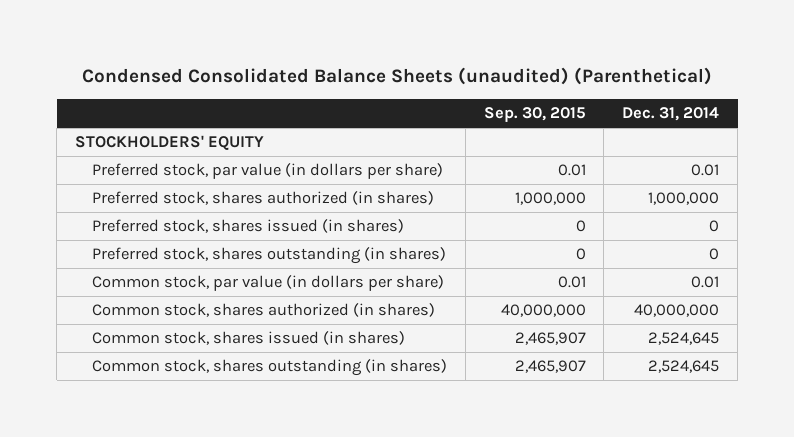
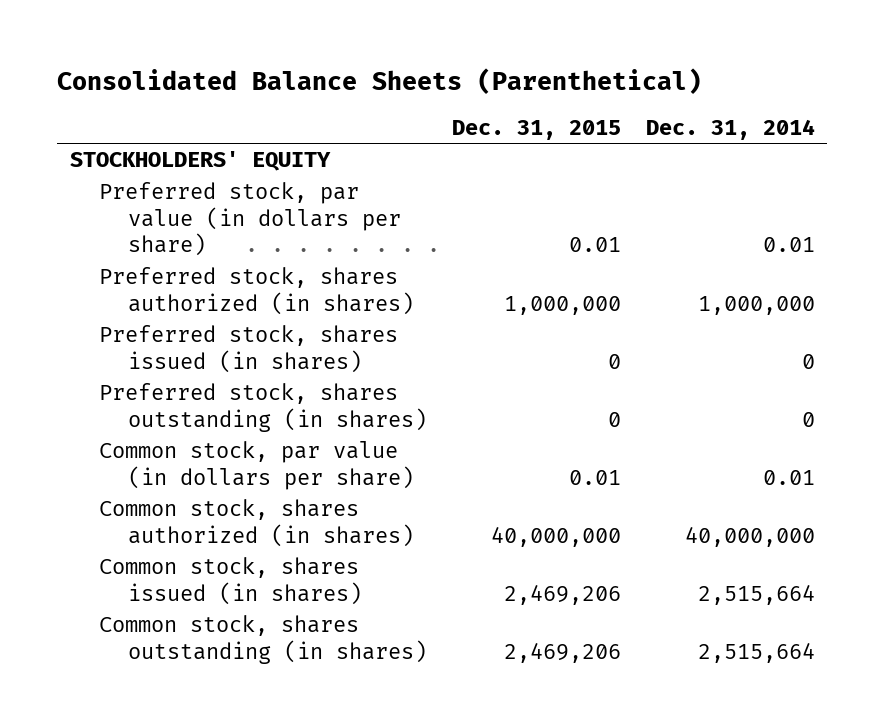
[82,67,713,86] Condensed Consolidated Balance Sheets (unaudited) (Parenthetical) -> [57,68,703,95] Consolidated Balance Sheets (Parenthetical)
[483,107,586,123] Sep. 30, 2015 -> none
none -> [451,119,621,140] Dec. 31, 2015
[648,332,720,346] 2,524,645 -> [697,584,815,605] 2,515,664
[648,360,720,374] 2,524,645 -> [697,642,815,663] 2,515,664

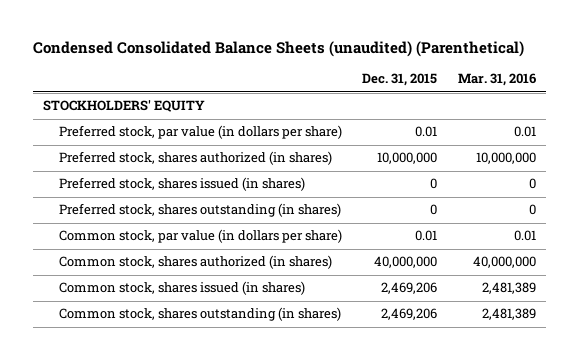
[57,68,703,95] Consolidated Balance Sheets (Parenthetical) -> [32,40,524,57] Condensed Consolidated Balance Sheets (unaudited) (Parenthetical)
[645,118,815,140] Dec. 31, 2014 -> none
none -> [457,73,536,87] Mar. 31, 2016
[503,295,621,315] 1,000,000 -> [377,152,438,165] 10,000,000

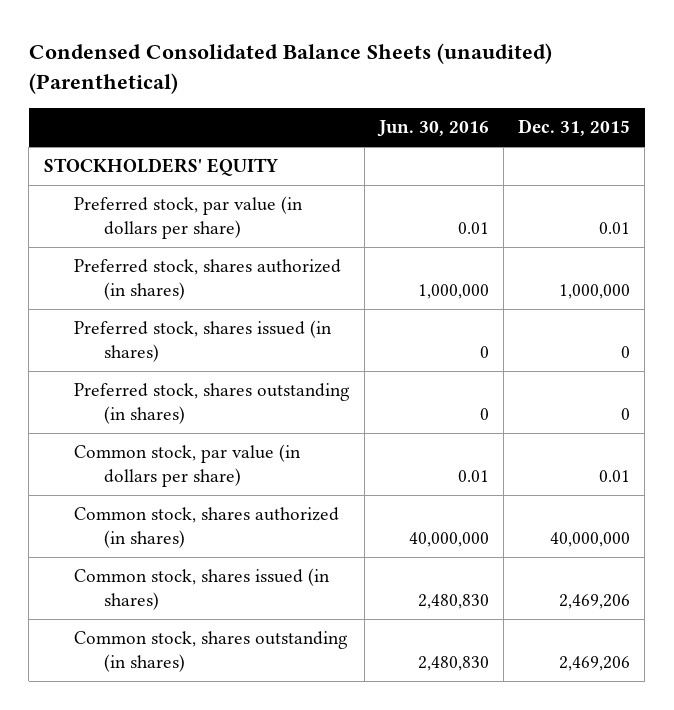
[457,73,536,87] Mar. 31, 2016 -> none
none -> [376,120,489,138] Jun. 30, 2016
[377,152,438,165] 10,000,000 -> [559,284,631,300] 1,000,000

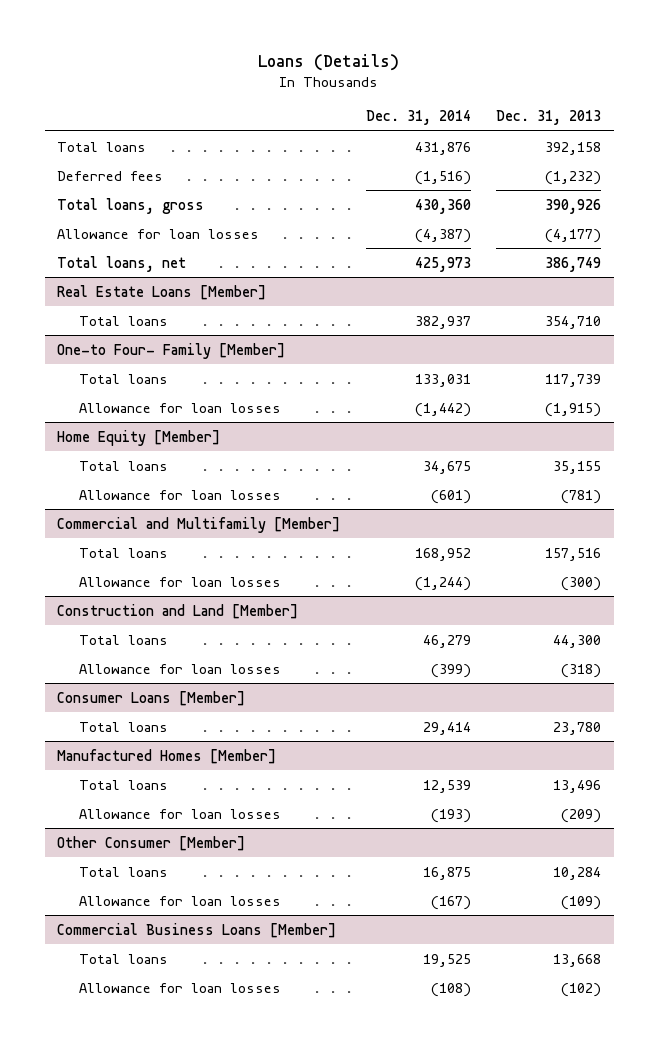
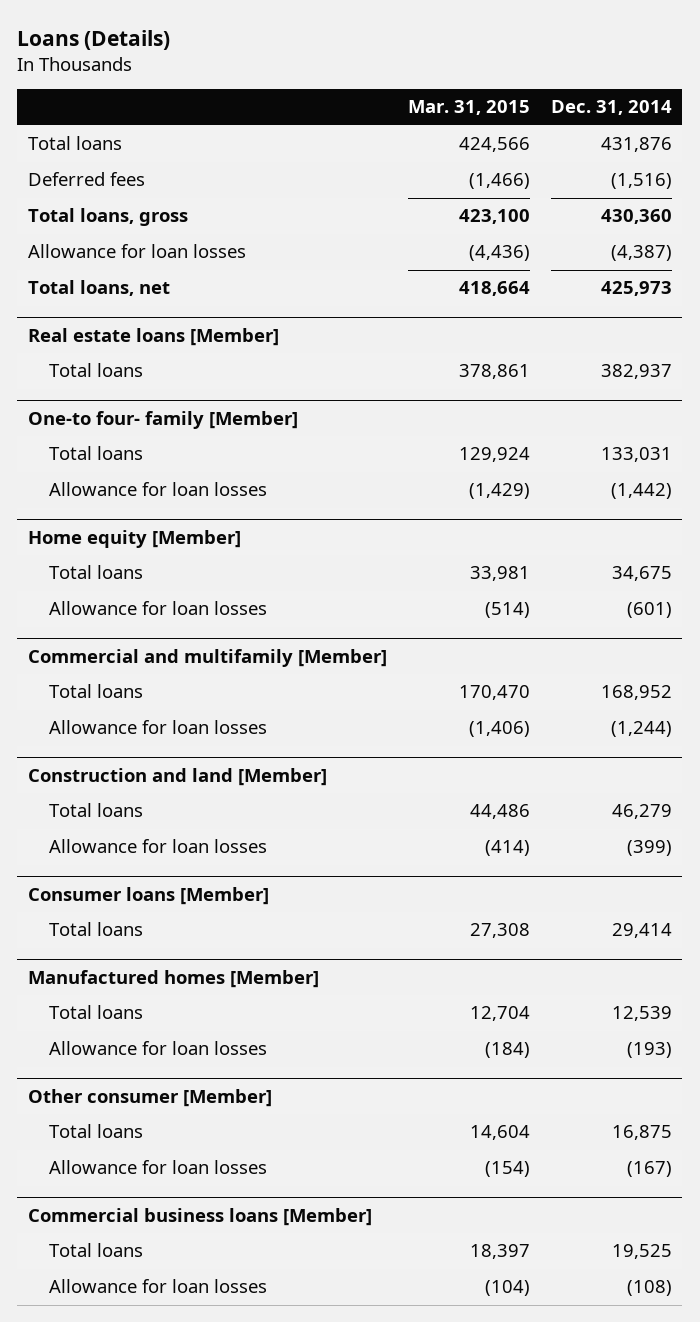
[496,110,602,126] Dec. 31, 2013 -> none
none -> [407,100,530,116] Mar. 31, 2015
[57,284,267,300] Real Estate Loans [Member] -> [27,327,279,346] Real estate loans [Member]
[57,342,286,359] One-to Four- Family [Member] -> [27,410,298,429] One-to four- family [Member]
[57,429,221,446] Home Equity [Member] -> [27,529,241,548] Home equity [Member]
[57,516,341,533] Commercial and Multifamily [Member] -> [27,648,387,667] Commercial and multifamily [Member]
[57,603,299,619] Construction and Land [Member] -> [27,767,327,786] Construction and land [Member]
[57,690,246,706] Consumer Loans [Member] -> [27,886,269,905] Consumer loans [Member]
[57,748,277,764] Manufactured Homes [Member] -> [27,969,319,988] Manufactured homes [Member]
[57,835,246,851] Other Consumer [Member] -> [27,1088,272,1107] Other consumer [Member]
[57,922,337,938] Commercial Business Loans [Member] -> [27,1207,372,1226] Commercial business loans [Member]

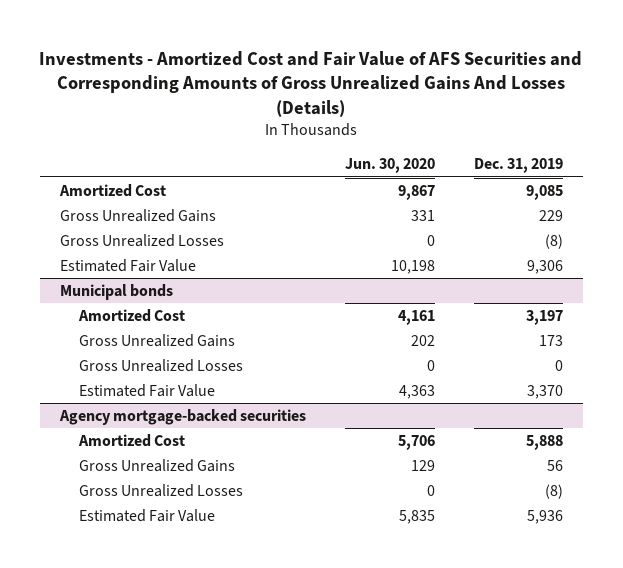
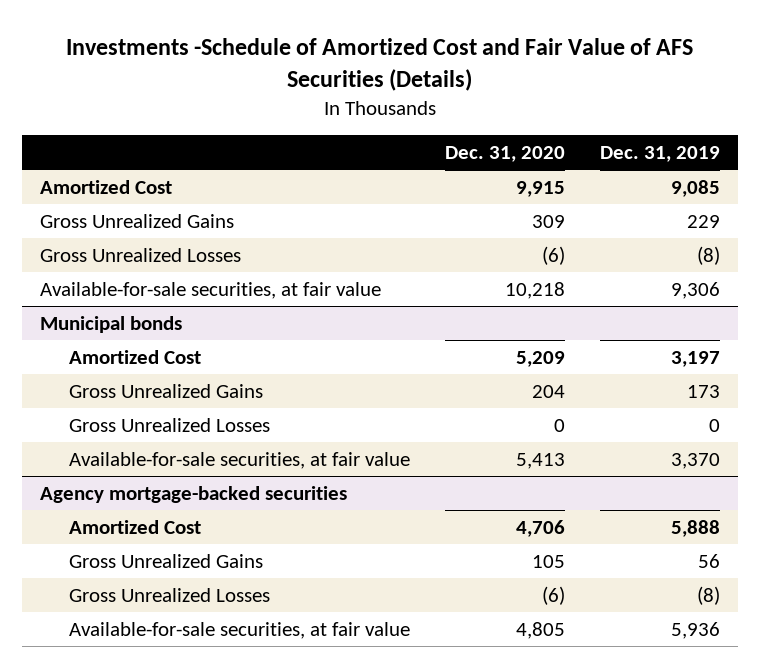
[39,50,583,117] Investments - Amortized Cost and Fair Value of AFS Securities and Corresponding Amounts of Gross Unrealized Gains And Losses (Details) -> [66,37,694,91] Investments -Schedule of Amortized Cost and Fair Value of AFS Securities (Details)
[344,158,435,174] Jun. 30, 2020 -> none
none -> [445,146,566,163] Dec. 31, 2020
[59,258,196,272] Estimated Fair Value -> [40,281,382,299] Available-for-sale securities, at fair value
[79,383,216,397] Estimated Fair Value -> [68,451,410,469] Available-for-sale securities, at fair value
[79,508,216,522] Estimated Fair Value -> [68,621,410,639] Available-for-sale securities, at fair value

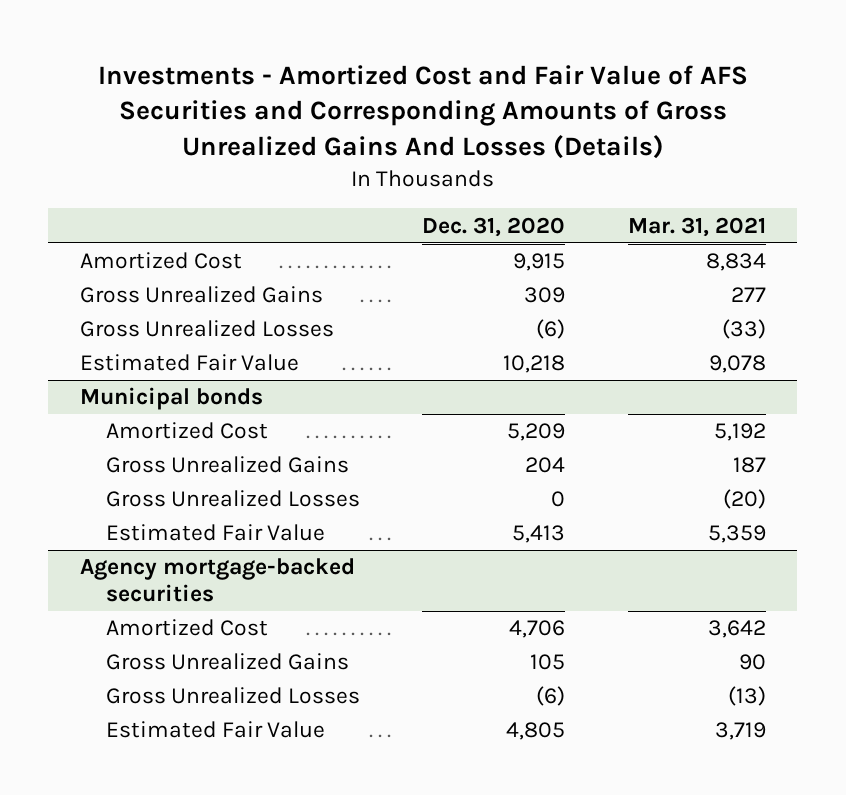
[66,37,694,91] Investments -Schedule of Amortized Cost and Fair Value of AFS Securities (Details) -> [97,64,748,159] Investments - Amortized Cost and Fair Value of AFS Securities and Corresponding Amounts of Gross Unrealized Gains And Losses (Details)
[600,146,721,163] Dec. 31, 2019 -> none
none -> [628,216,767,237] Mar. 31, 2021
[40,281,382,299] Available-for-sale securities, at fair value -> [79,354,299,372] Estimated Fair Value
[68,451,410,469] Available-for-sale securities, at fair value -> [105,524,325,542] Estimated Fair Value
[68,621,410,639] Available-for-sale securities, at fair value -> [105,721,325,739] Estimated Fair Value

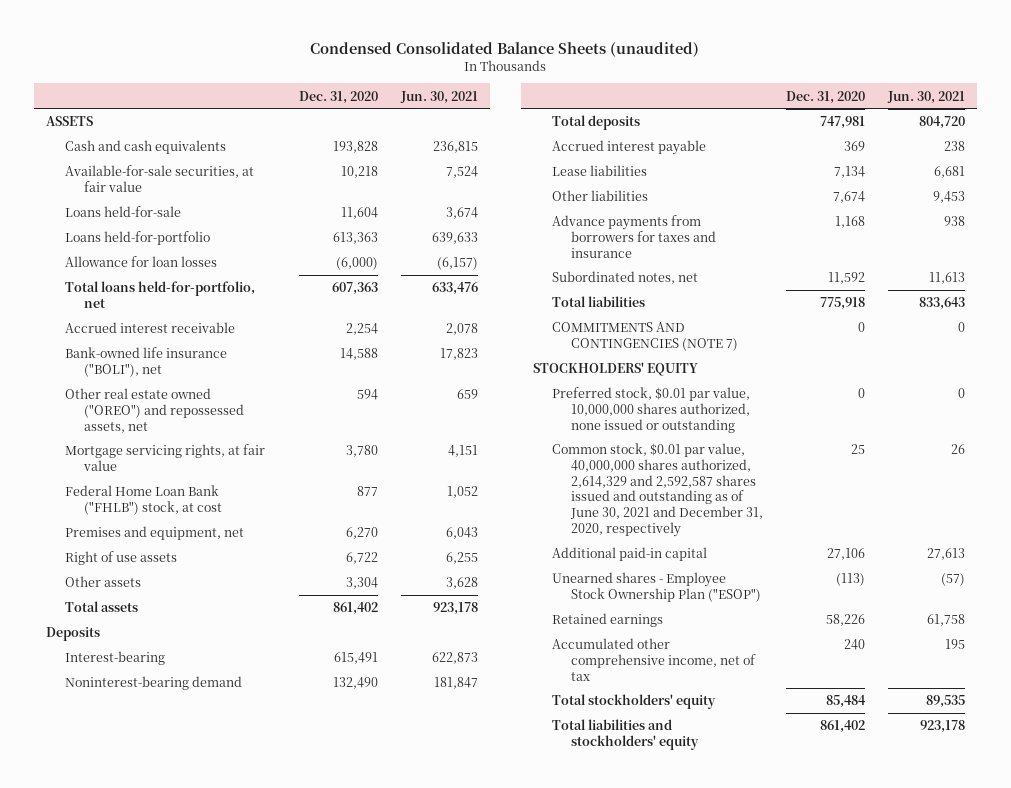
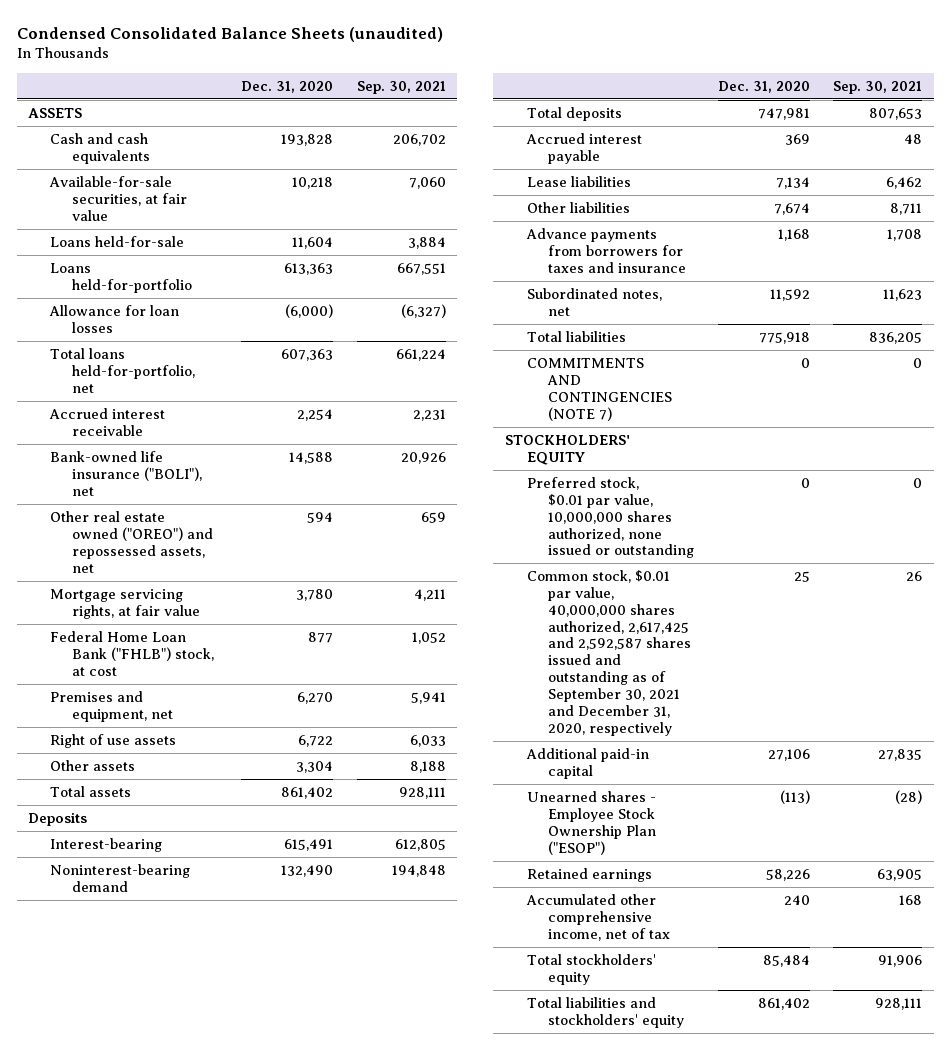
[400,90,479,104] Jun. 30, 2021 -> none
none -> [356,80,446,94] Sep. 30, 2021
[551,443,764,537] Common stock, $0.01 par value, 40,000,000 shares authorized, 2,614,329 and 2,592,587 shares issued and outstanding as of June 30, 2021 and December 31, 2020, respectively -> [526,569,692,736] Common stock, $0.01 par value, 40,000,000 shares authorized, 2,617,425 and 2,592,587 shares issued and outstanding as of September 30, 2021 and December 31, 2020, respectively

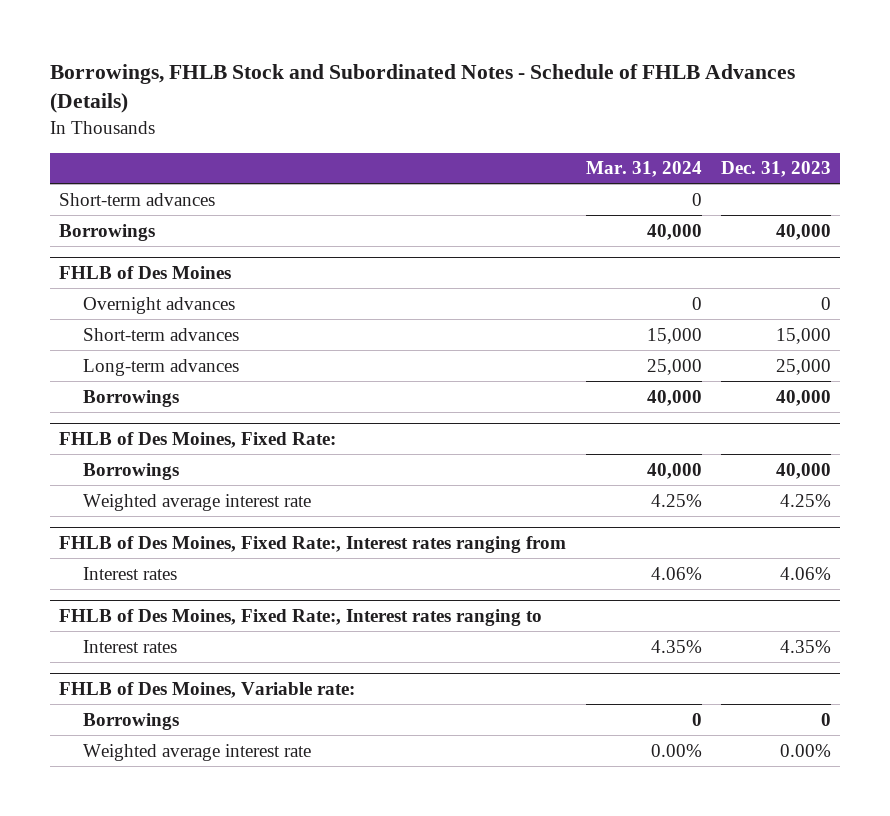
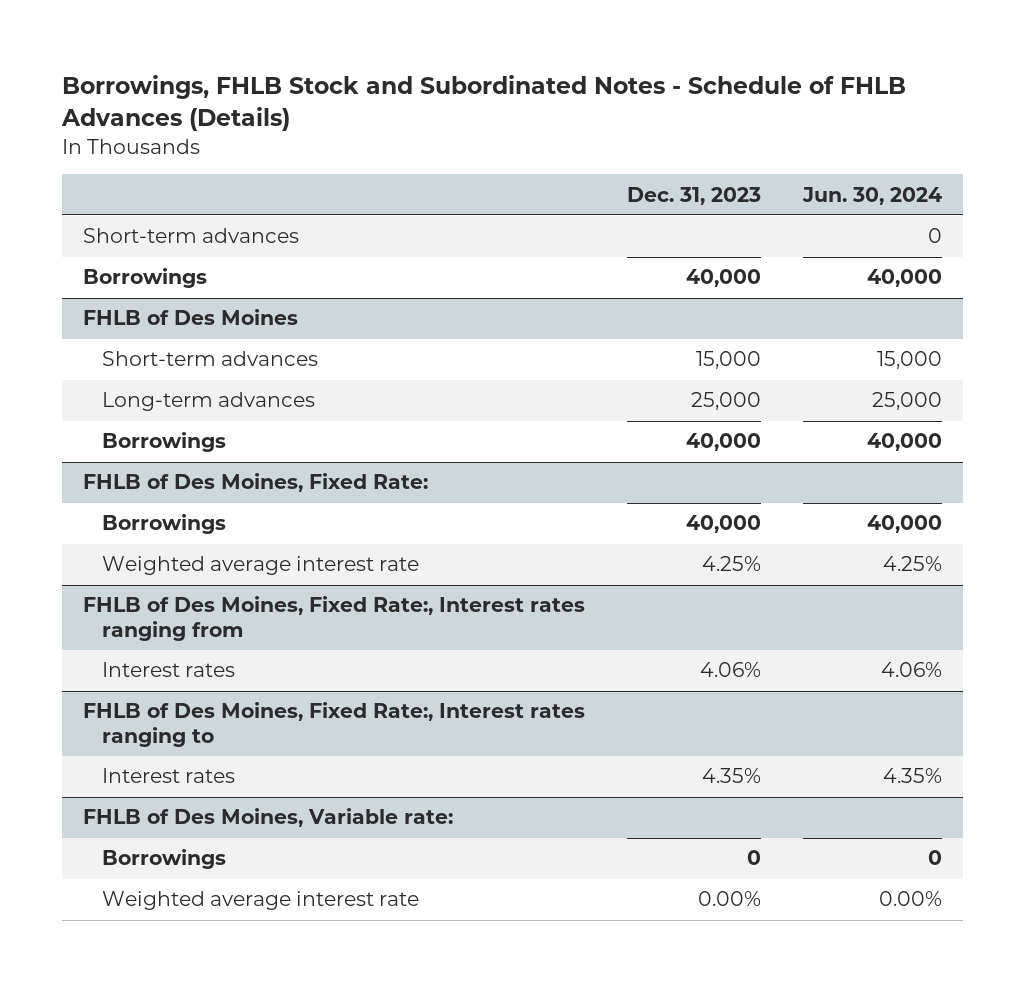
[585,161,702,178] Mar. 31, 2024 -> none
none -> [802,186,943,205] Jun. 30, 2024
[83,296,236,314] Overnight advances -> none

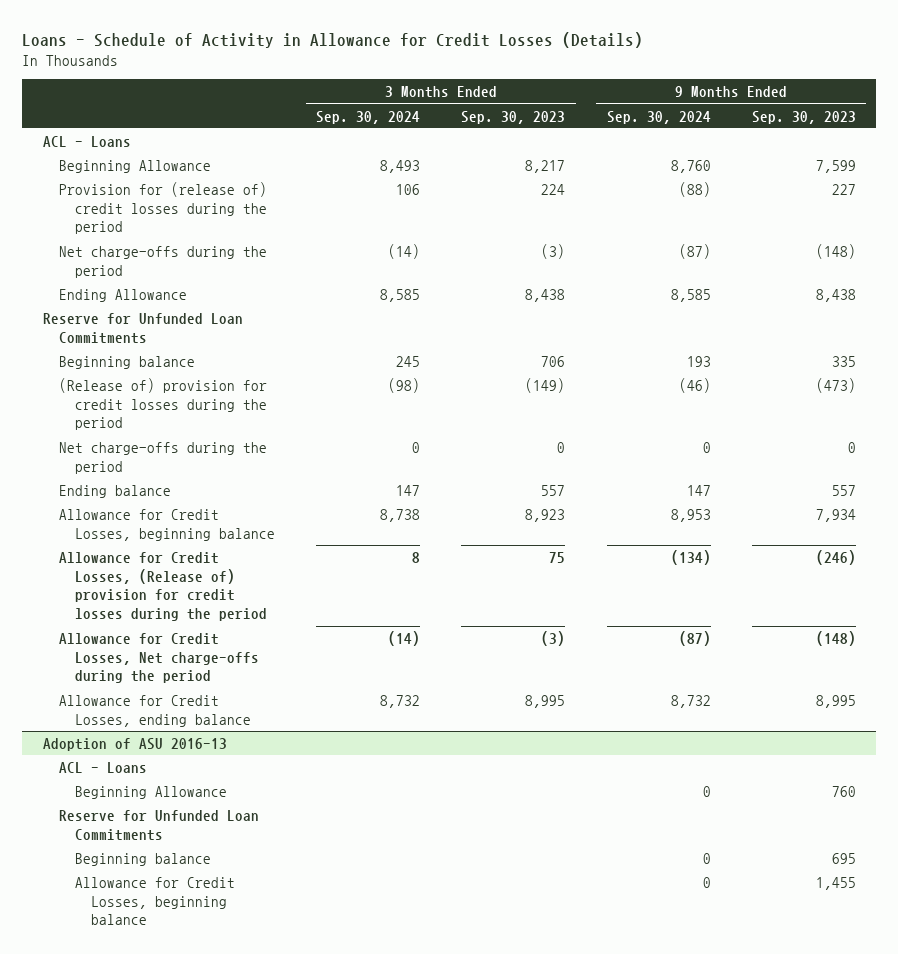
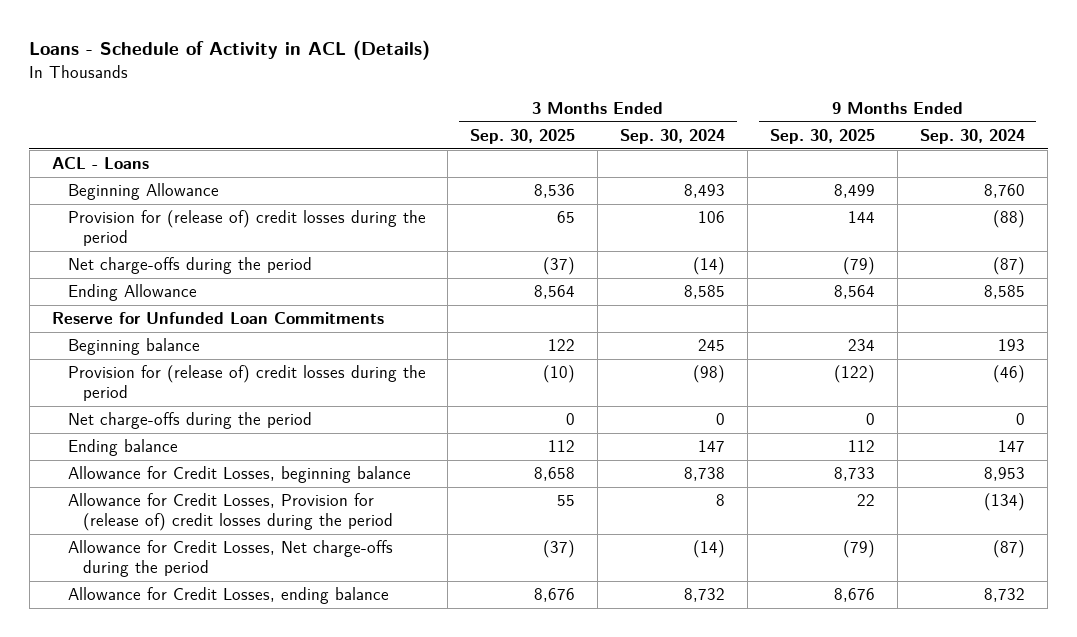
[21,31,643,48] Loans - Schedule of Activity in Allowance for Credit Losses (Details) -> [29,40,431,61] Loans - Schedule of Activity in ACL (Details)
[461,110,566,124] Sep. 30, 2023 -> none
[751,110,856,124] Sep. 30, 2023 -> none
none -> [470,128,576,144] Sep. 30, 2025
none -> [770,128,876,144] Sep. 30, 2025
[58,377,268,431] (Release of) provision for credit losses during the period -> [67,365,426,401] Provision for (release of) credit losses during the period
[58,551,268,622] Allowance for Credit Losses, (Release of) provision for credit losses during the period -> [67,493,394,531] Allowance for Credit Losses, Provision for (release of) credit losses during the period
[42,737,227,751] Adoption of ASU 2016-13 -> none
[58,761,147,773] ACL - Loans -> none
[75,785,228,799] Beginning Allowance -> none
[58,809,259,841] Reserve for Unfunded Loan Commitments -> none
[75,852,212,866] Beginning balance -> none
[75,876,236,926] Allowance for Credit Losses, beginning balance -> none

